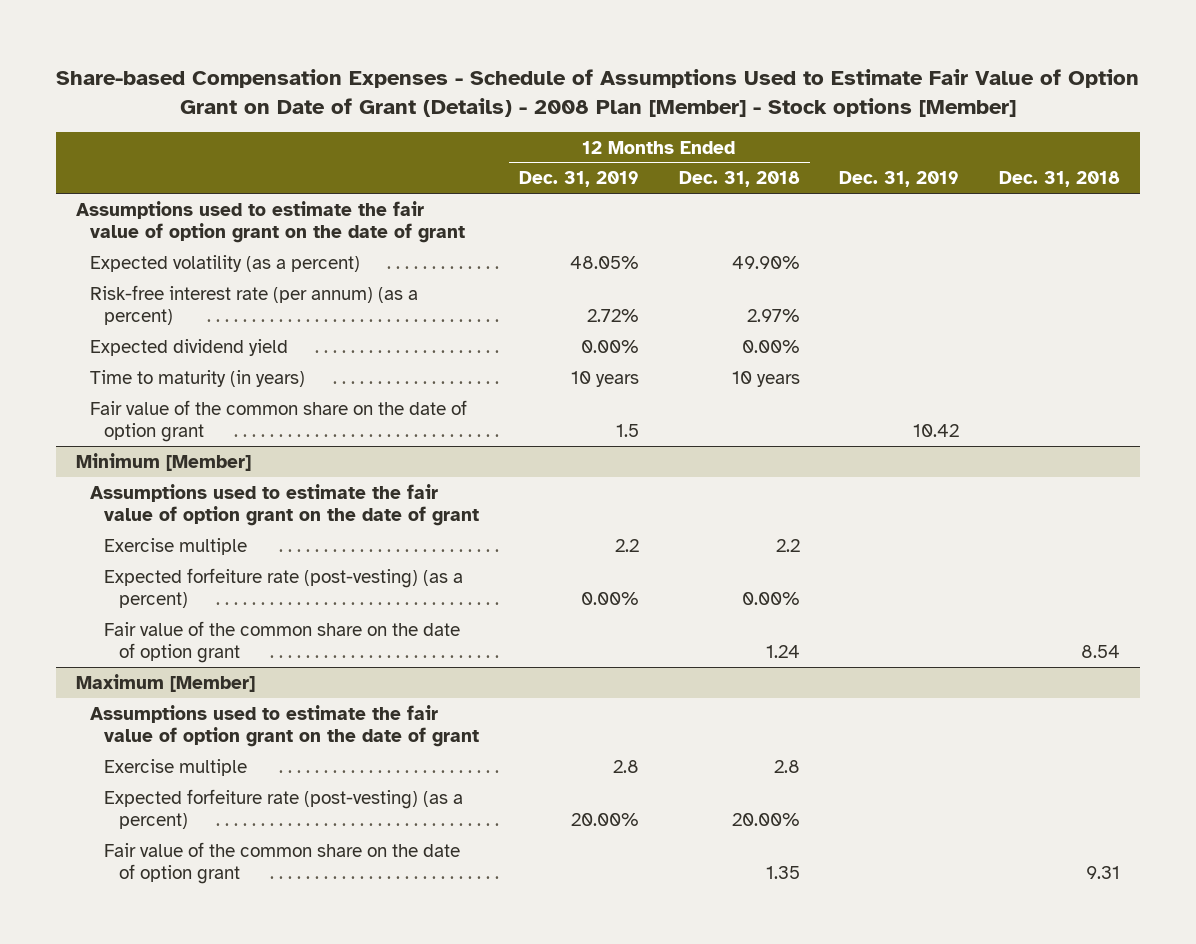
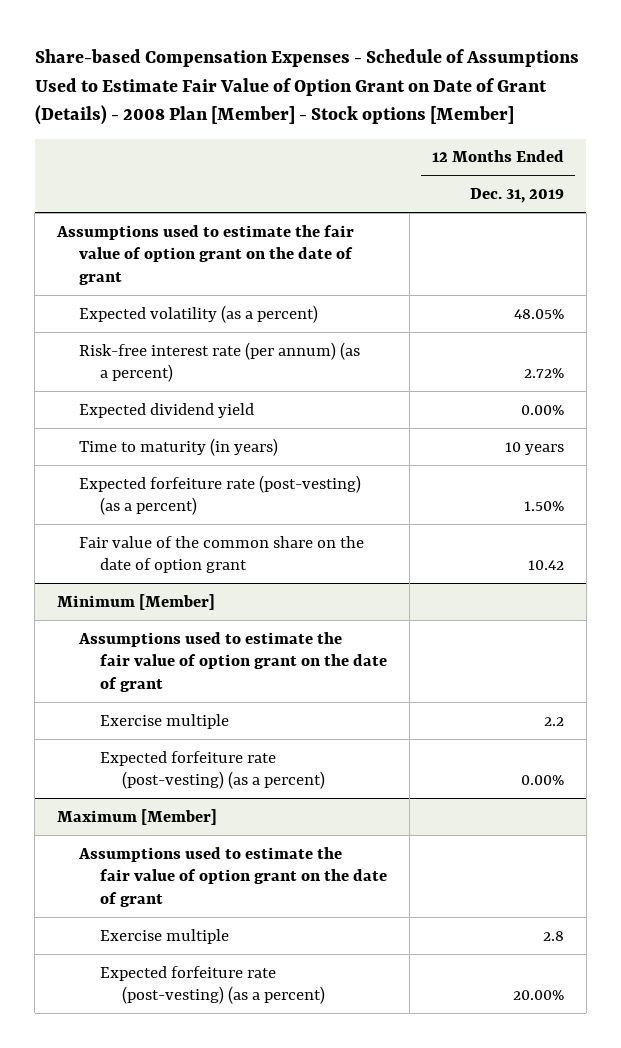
[678,171,800,188] Dec. 31, 2018 -> none
[839,171,960,188] Dec. 31, 2019 -> none
[999,171,1121,188] Dec. 31, 2018 -> none
none -> [78,474,361,516] Expected forfeiture rate (post-vesting) (as a percent)
[616,424,640,438] 1.5 -> [527,560,564,571] 10.42
[104,620,461,664] Fair value of the common share on the date of option grant -> none
[104,841,461,885] Fair value of the common share on the date of option grant -> none

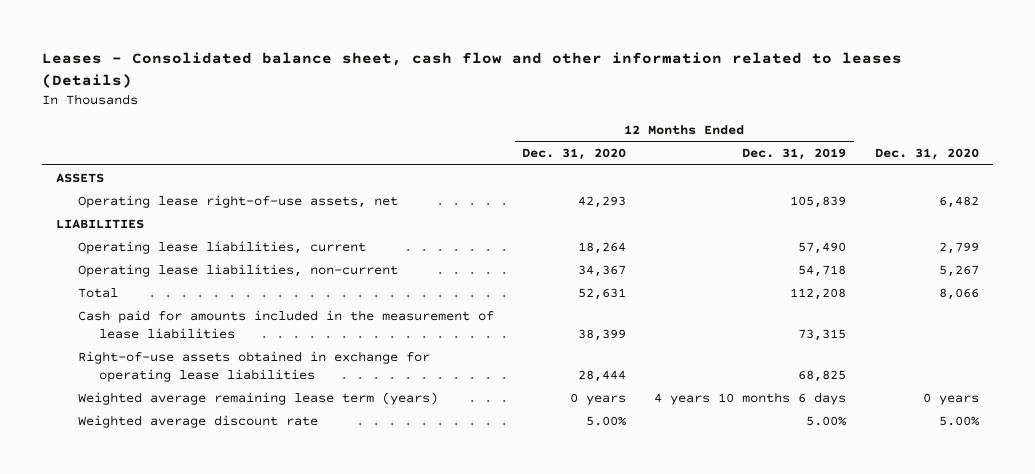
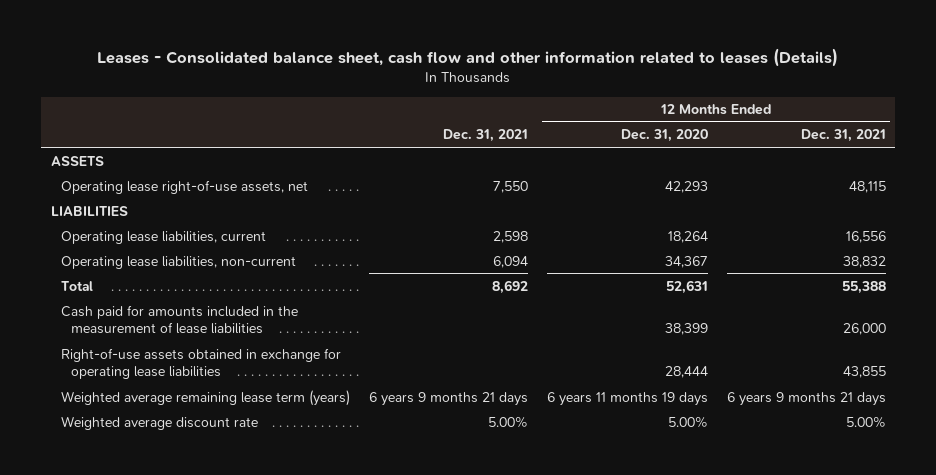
[742,148,847,161] Dec. 31, 2019 -> none
[874,148,979,161] Dec. 31, 2020 -> none
none -> [442,129,528,143] Dec. 31, 2021
none -> [800,129,886,143] Dec. 31, 2021
[570,392,627,405] 0 years -> [546,391,708,406] 6 years 11 months 19 days

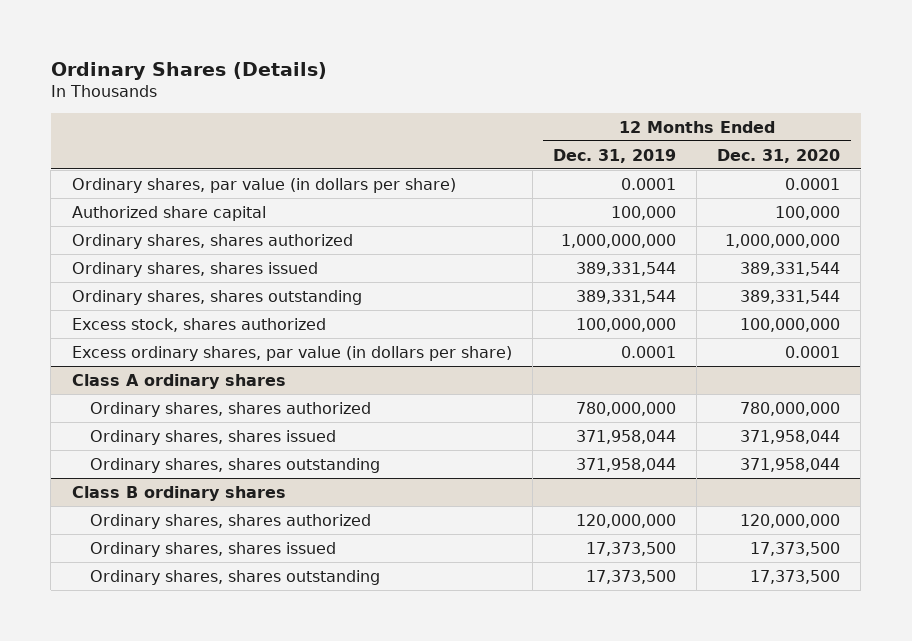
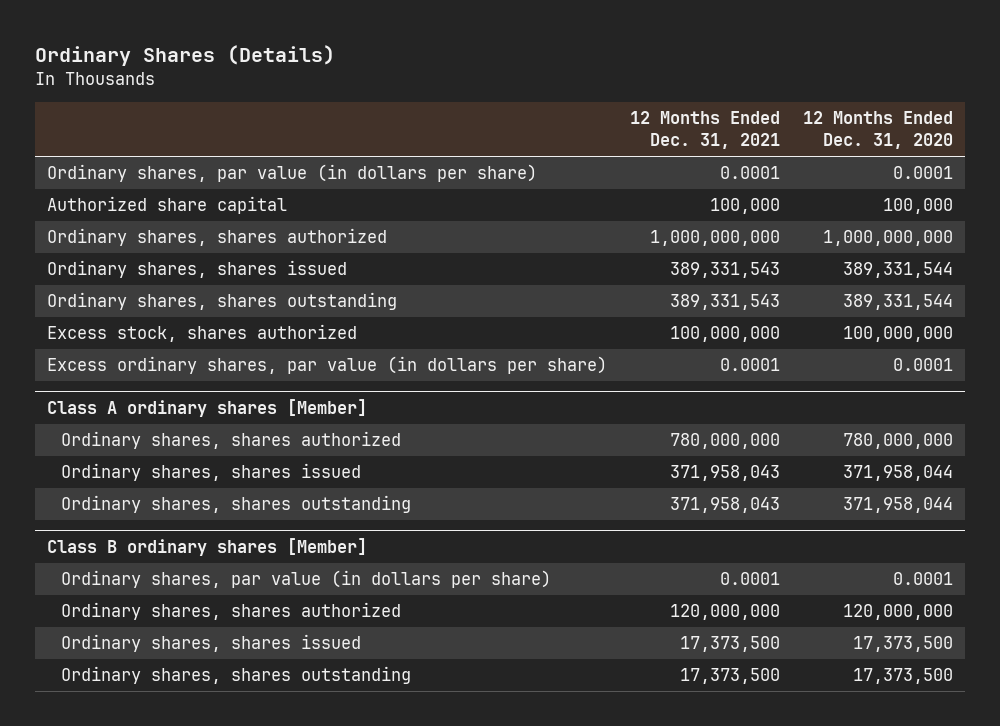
[552,148,676,163] Dec. 31, 2019 -> none
none -> [629,111,780,150] 12 Months Ended Dec. 31, 2021
[71,373,286,389] Class A ordinary shares -> [46,399,367,418] Class A ordinary shares [Member]
[71,485,286,501] Class B ordinary shares -> [46,538,367,557] Class B ordinary shares [Member]
none -> [61,570,552,589] Ordinary shares, par value (in dollars per share)

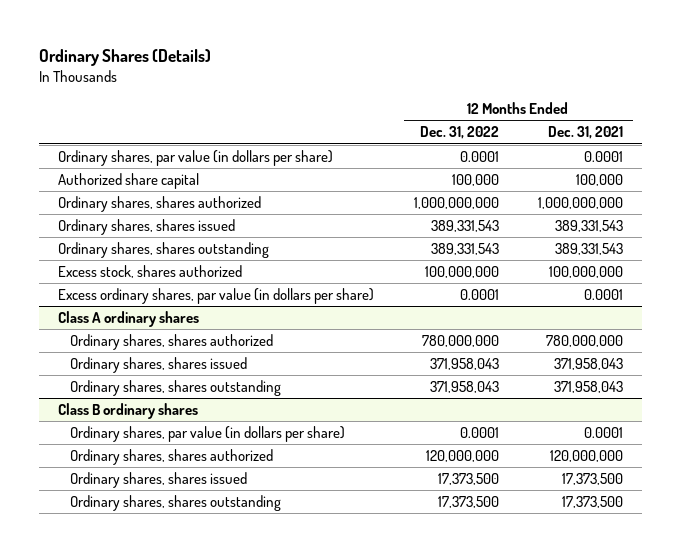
[803,111,954,150] 12 Months Ended Dec. 31, 2020 -> none
none -> [419,126,499,140] Dec. 31, 2022
[46,399,367,418] Class A ordinary shares [Member] -> [58,311,200,328] Class A ordinary shares
[46,538,367,557] Class B ordinary shares [Member] -> [58,403,199,420] Class B ordinary shares

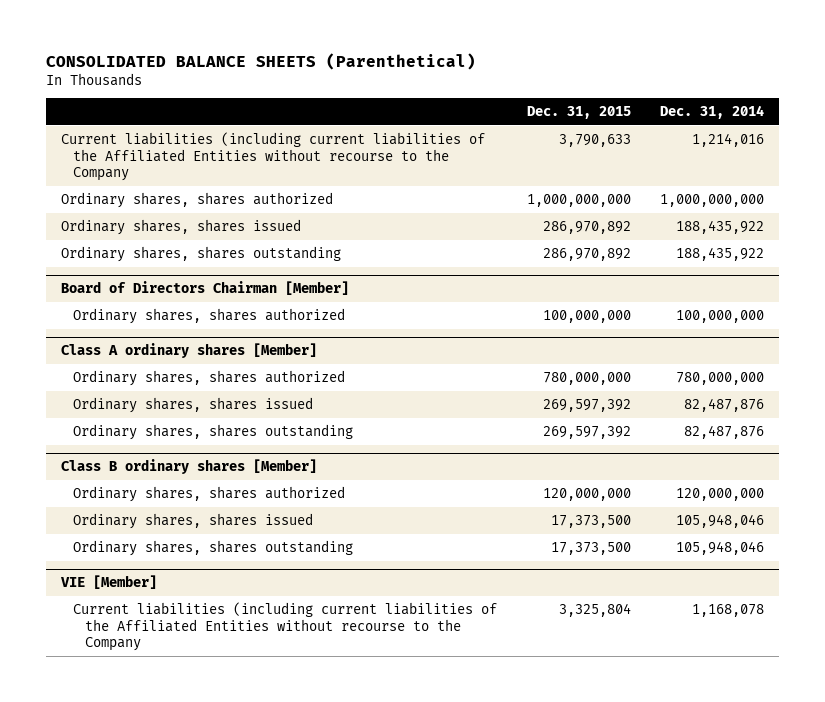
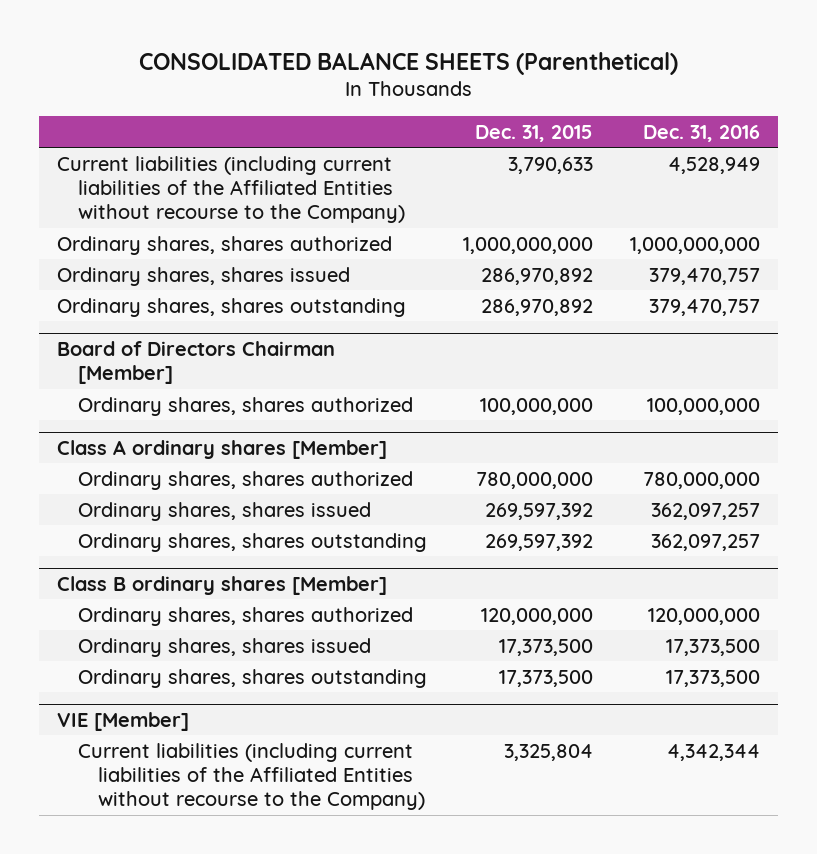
[660,105,765,120] Dec. 31, 2014 -> none
none -> [642,124,760,142] Dec. 31, 2016
[61,131,486,182] Current liabilities (including current liabilities of the Affiliated Entities without recourse to the Company -> [57,155,405,224] Current liabilities (including current liabilities of the Affiliated Entities without recourse to the Company)
[72,601,497,652] Current liabilities (including current liabilities of the Affiliated Entities without recourse to the Company -> [77,742,426,811] Current liabilities (including current liabilities of the Affiliated Entities without recourse to the Company)

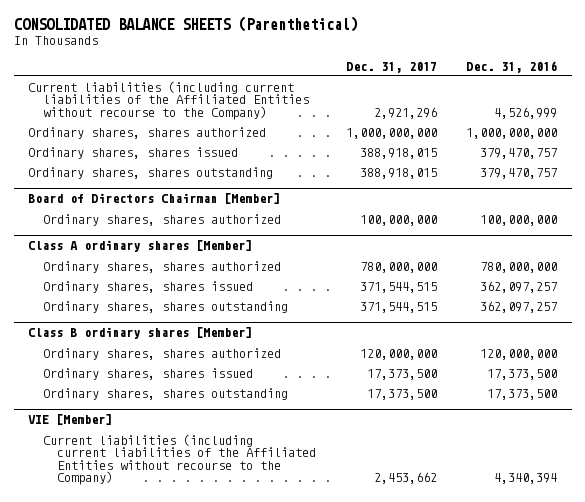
[475,124,594,142] Dec. 31, 2015 -> none
none -> [345,61,437,73] Dec. 31, 2017
[667,156,760,174] 4,528,949 -> [493,106,557,119] 4,526,999
[666,743,760,761] 4,342,344 -> [493,473,557,485] 4,340,394

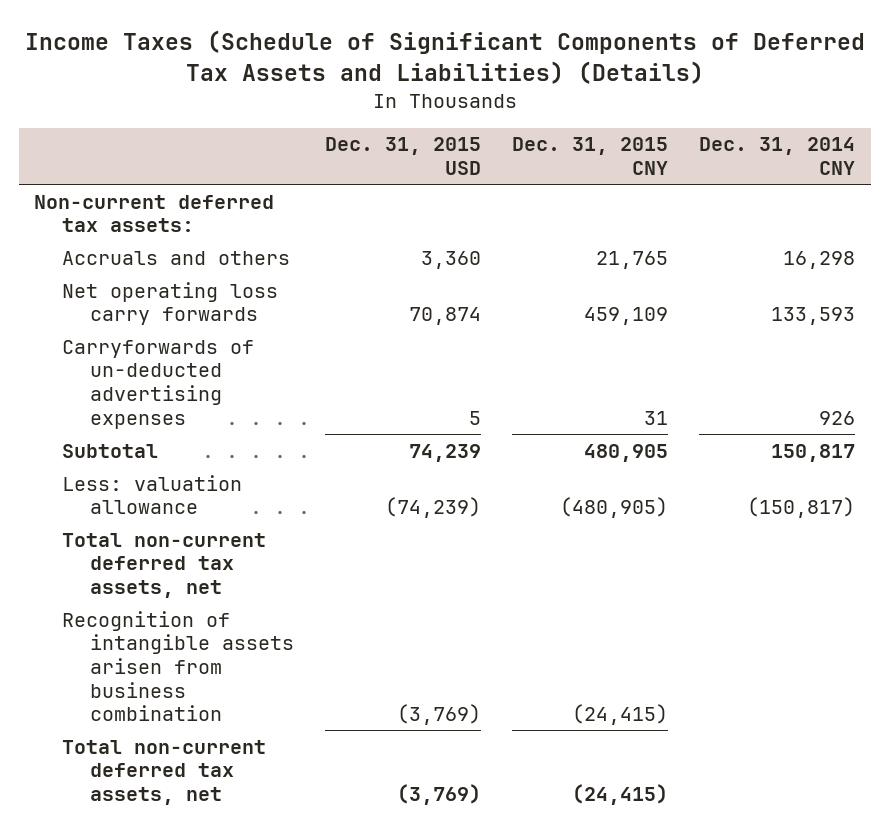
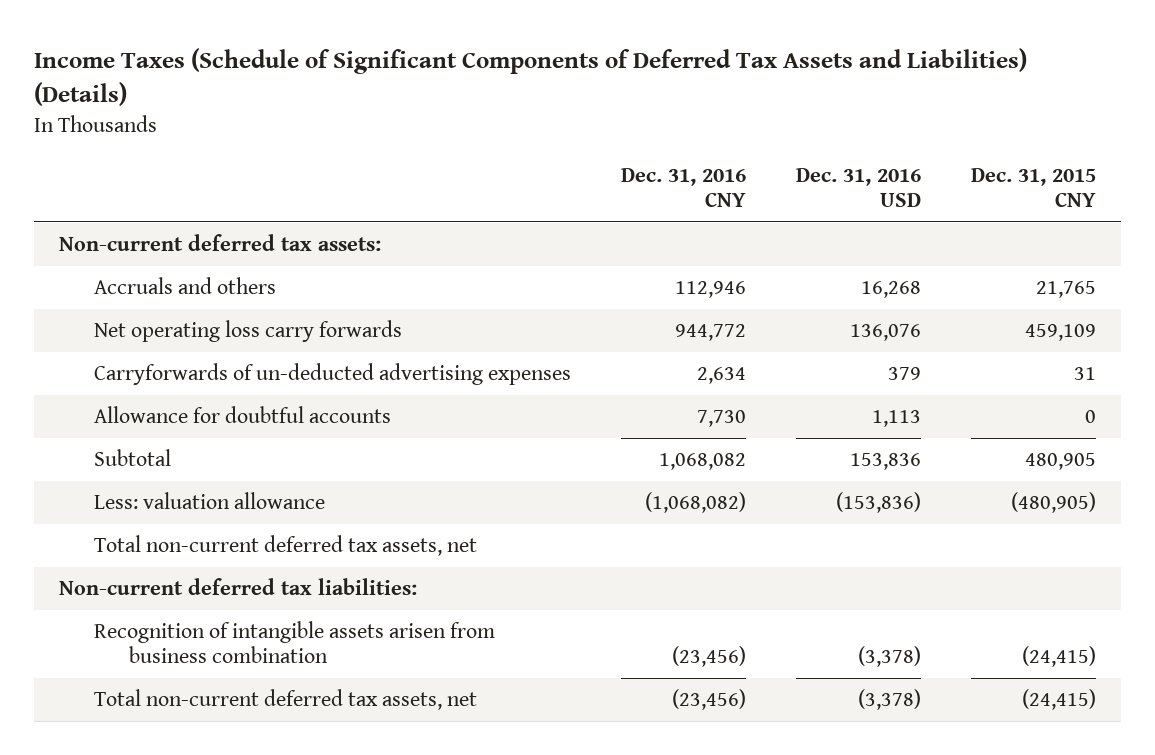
[325,137,482,176] Dec. 31, 2015 USD -> none
[699,137,856,176] Dec. 31, 2014 CNY -> none
none -> [621,167,747,208] Dec. 31, 2016 CNY
none -> [795,167,921,208] Dec. 31, 2016 USD
none -> [94,406,392,424] Allowance for doubtful accounts
none -> [59,578,418,596] Non-current deferred tax liabilities:

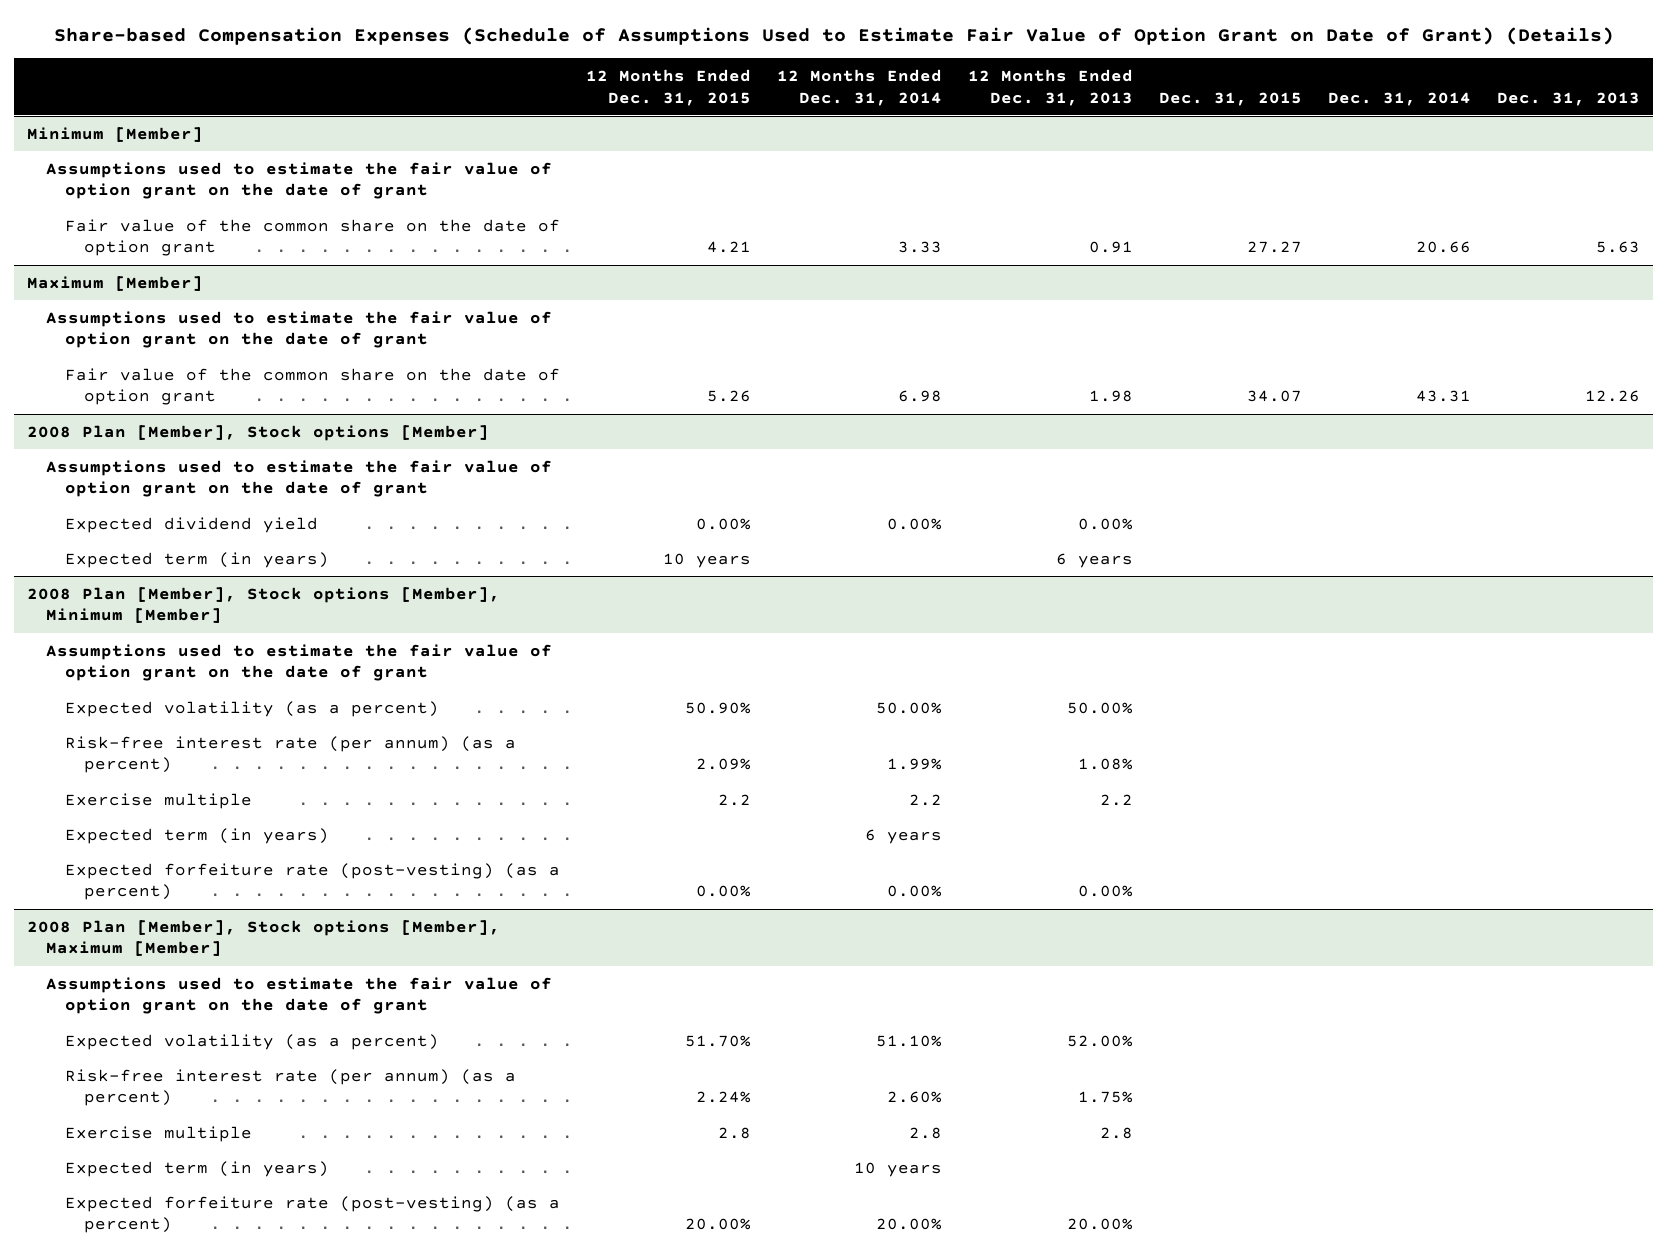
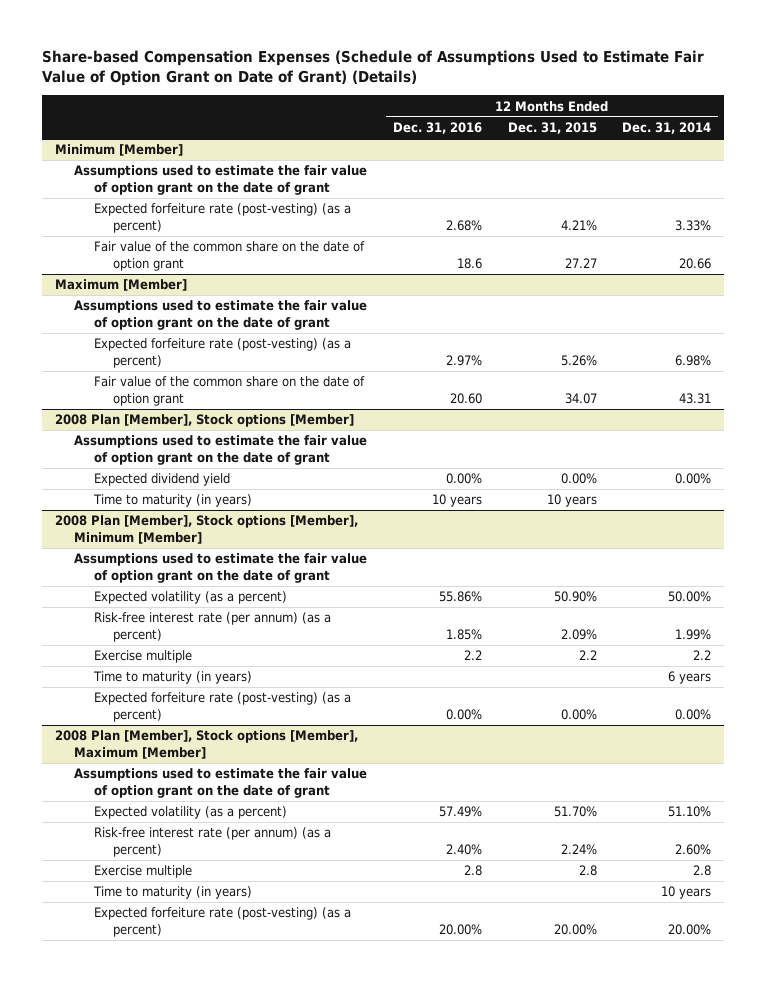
[968,68,1134,106] 12 Months Ended Dec. 31, 2013 -> none
[1159,91,1303,106] Dec. 31, 2015 -> none
[1328,91,1472,106] Dec. 31, 2014 -> none
[1497,91,1641,106] Dec. 31, 2013 -> none
none -> [392,122,482,135] Dec. 31, 2016
none -> [93,203,351,234] Expected forfeiture rate (post-vesting) (as a percent)
[707,241,752,254] 4.21 -> [564,258,597,269] 27.27
[898,241,943,254] 3.33 -> [679,258,712,270] 20.66
none -> [93,338,351,369] Expected forfeiture rate (post-vesting) (as a percent)
[707,390,752,403] 5.26 -> [564,393,597,405] 34.07
[898,390,943,403] 6.98 -> [679,393,712,405] 43.31
[65,551,330,568] Expected term (in years) -> [92,494,252,508] Time to maturity (in years)
[65,827,330,844] Expected term (in years) -> [92,671,252,685] Time to maturity (in years)
[65,1160,330,1177] Expected term (in years) -> [92,886,252,900] Time to maturity (in years)

